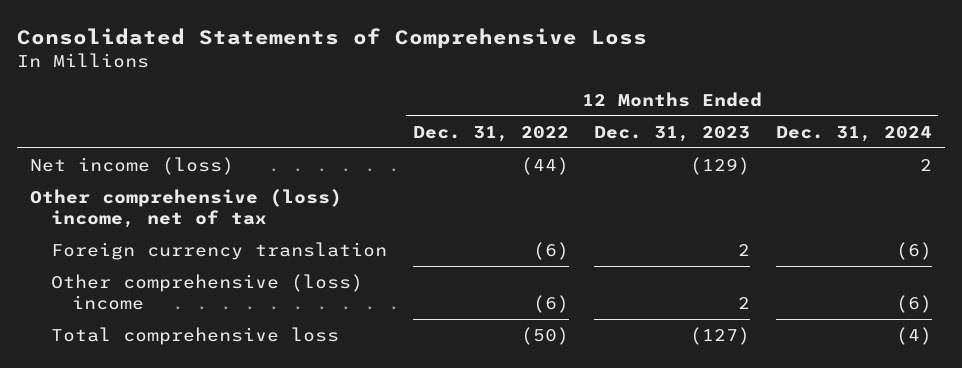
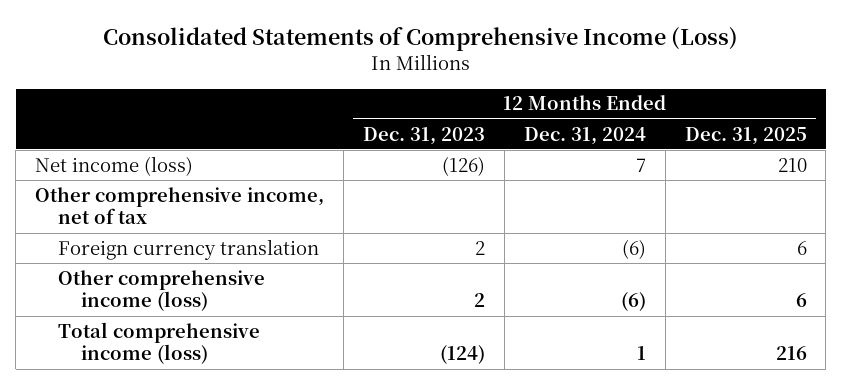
[17,27,648,48] Consolidated Statements of Comprehensive Loss -> [102,26,738,51] Consolidated Statements of Comprehensive Income (Loss)
[412,125,569,142] Dec. 31, 2022 -> none
none -> [684,126,807,145] Dec. 31, 2025
[690,156,751,175] (129) -> [442,155,486,176] (126)
[919,158,932,171] 2 -> [635,157,646,172] 7
[30,188,343,228] Other comprehensive (loss) income, net of tax -> [35,186,325,225] Other comprehensive income, net of tax
[50,273,363,310] Other comprehensive (loss) income -> [57,269,265,312] Other comprehensive income (loss)
[50,326,339,345] Total comprehensive loss -> [57,321,260,365] Total comprehensive income (loss)
[690,326,751,345] (127) -> [440,345,486,365] (124)
[895,326,932,345] (4) -> [636,346,646,361] 1

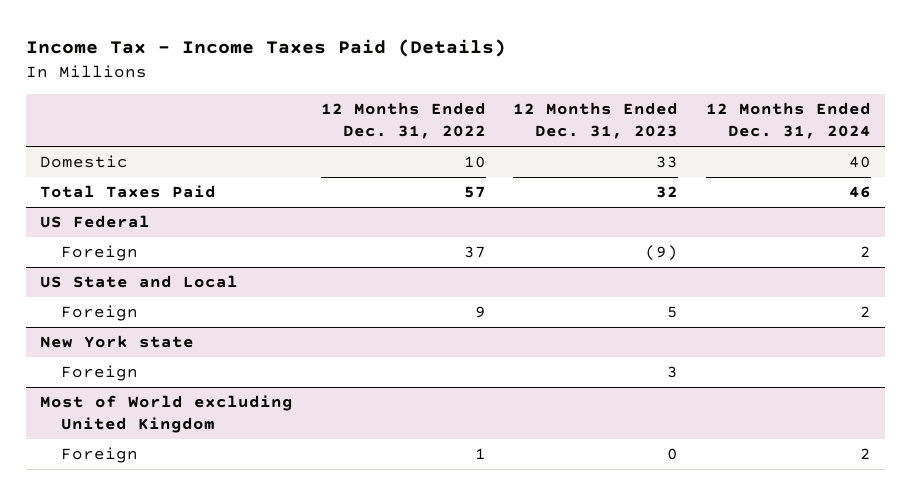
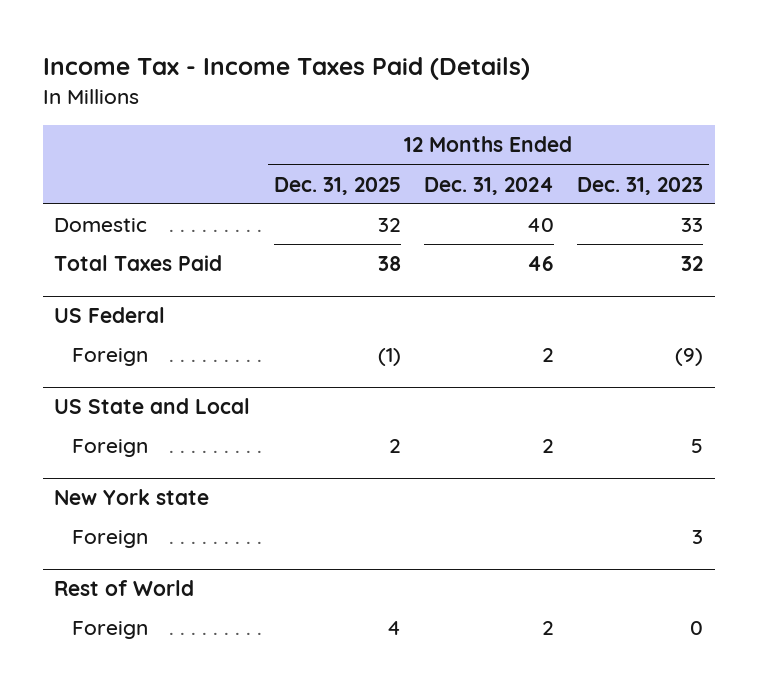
[320,102,486,140] 12 Months Ended Dec. 31, 2022 -> none
none -> [273,176,401,195] Dec. 31, 2025
[39,395,293,433] Most of World excluding United Kingdom -> [54,580,195,597] Rest of World

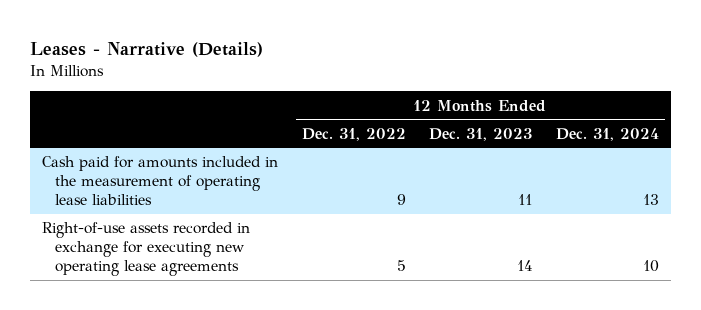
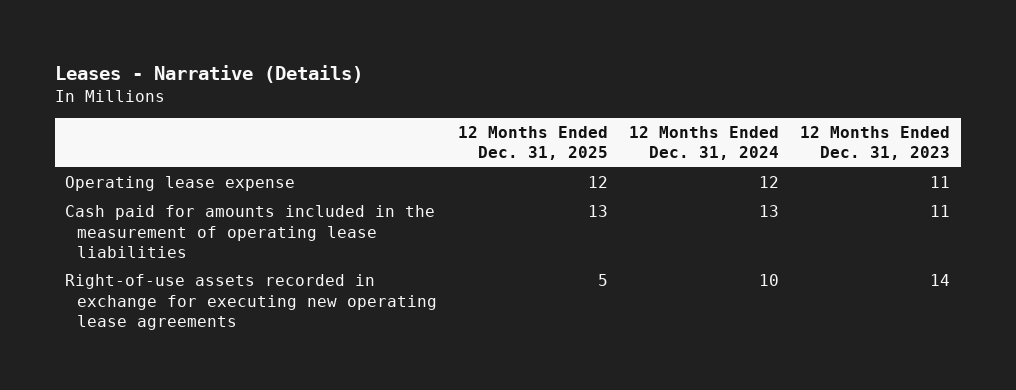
[301,127,406,141] Dec. 31, 2022 -> none
none -> [458,126,609,161] 12 Months Ended Dec. 31, 2025
none -> [65,176,296,192] Operating lease expense

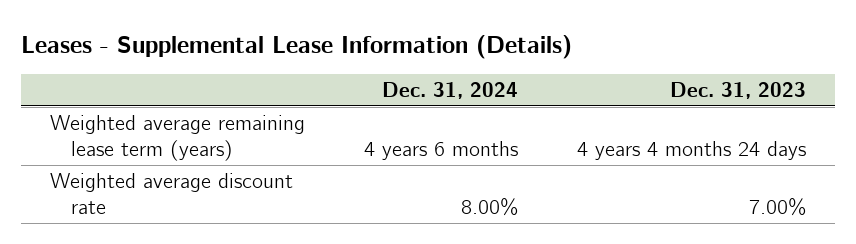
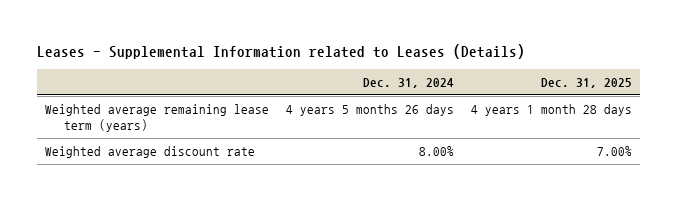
[20,35,572,60] Leases - Supplemental Lease Information (Details) -> [36,44,525,60] Leases - Supplemental Information related to Leases (Details)
[670,82,807,100] Dec. 31, 2023 -> none
none -> [541,77,633,88] Dec. 31, 2025
[364,141,519,161] 4 years 6 months -> [286,103,455,116] 4 years 5 months 26 days

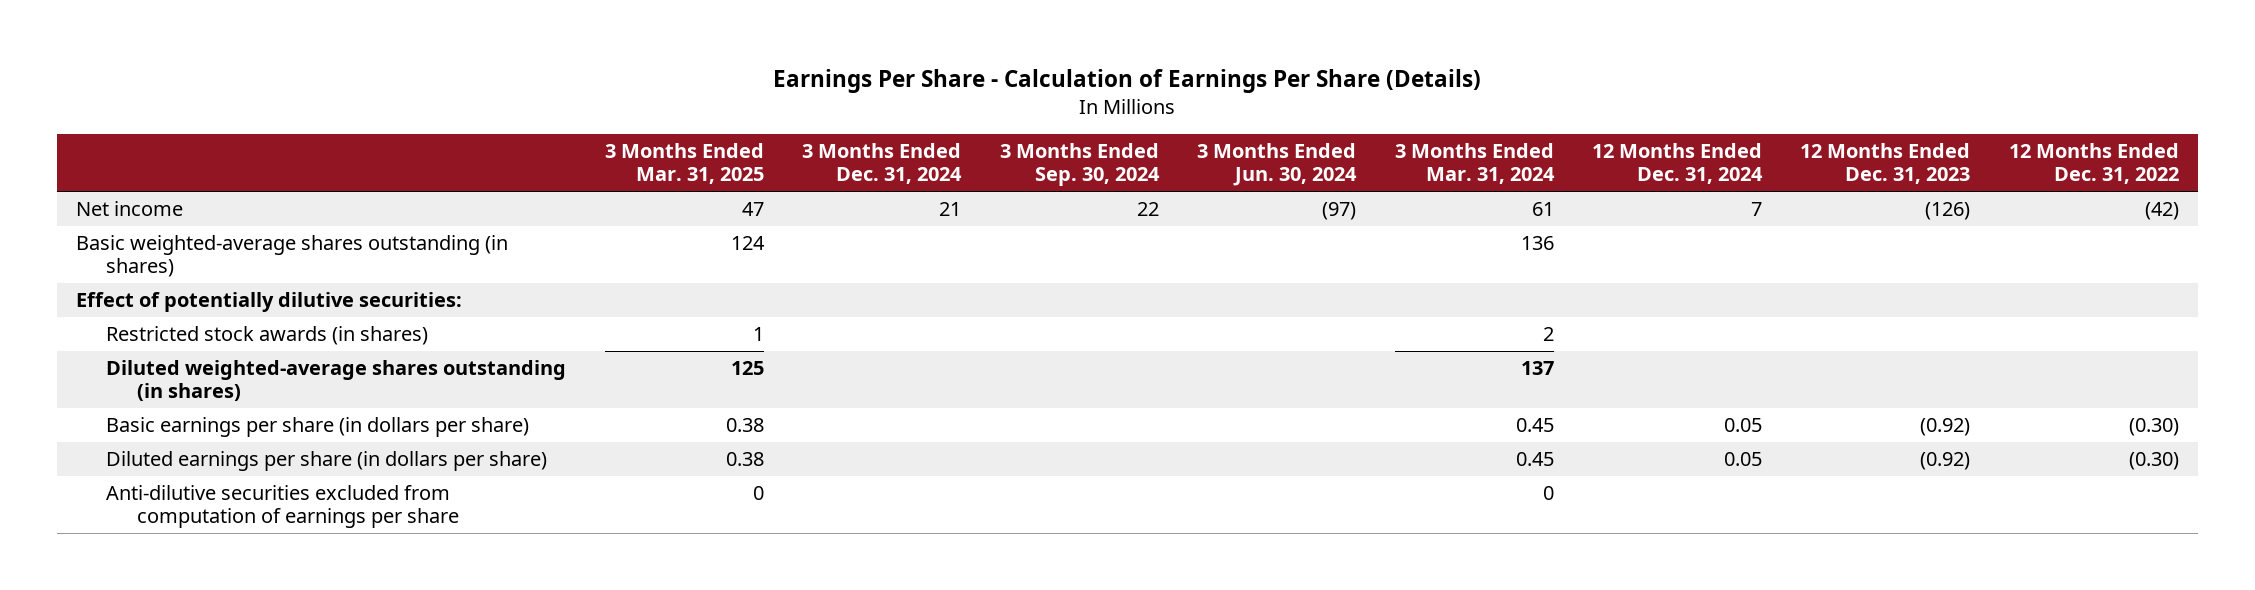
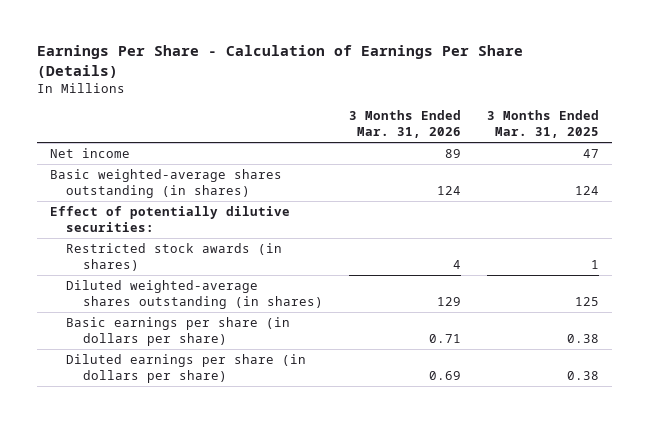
[802,142,963,185] 3 Months Ended Dec. 31, 2024 -> none
[999,142,1160,187] 3 Months Ended Sep. 30, 2024 -> none
[1197,142,1358,187] 3 Months Ended Jun. 30, 2024 -> none
[1394,142,1555,185] 3 Months Ended Mar. 31, 2024 -> none
[1591,142,1763,185] 12 Months Ended Dec. 31, 2024 -> none
[1800,142,1971,185] 12 Months Ended Dec. 31, 2023 -> none
[2008,142,2179,185] 12 Months Ended Dec. 31, 2022 -> none
none -> [349,110,462,139] 3 Months Ended Mar. 31, 2026
[106,485,459,529] Anti-dilutive securities excluded from computation of earnings per share -> none

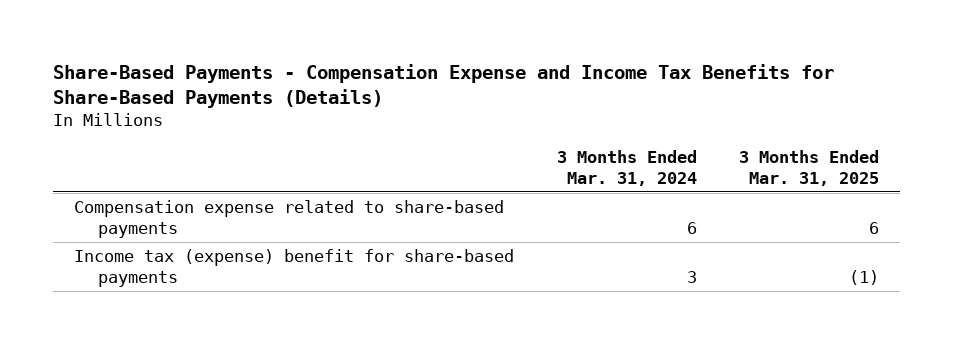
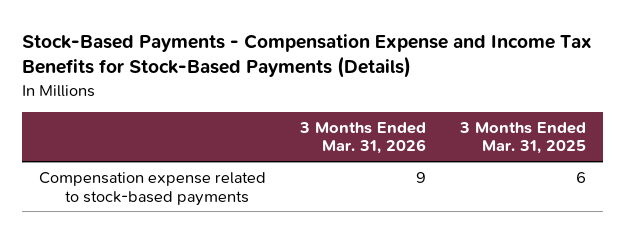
[53,63,835,109] Share-Based Payments - Compensation Expense and Income Tax Benefits for Share-Based Payments (Details) -> [22,33,593,79] Stock-Based Payments - Compensation Expense and Income Tax Benefits for Stock-Based Payments (Details)
[556,149,697,186] 3 Months Ended Mar. 31, 2024 -> none
none -> [299,121,427,155] 3 Months Ended Mar. 31, 2026
[74,249,515,287] Income tax (expense) benefit for share-based payments -> none
[74,200,505,238] Compensation expense related to share-based payments -> [39,171,267,206] Compensation expense related to stock-based payments

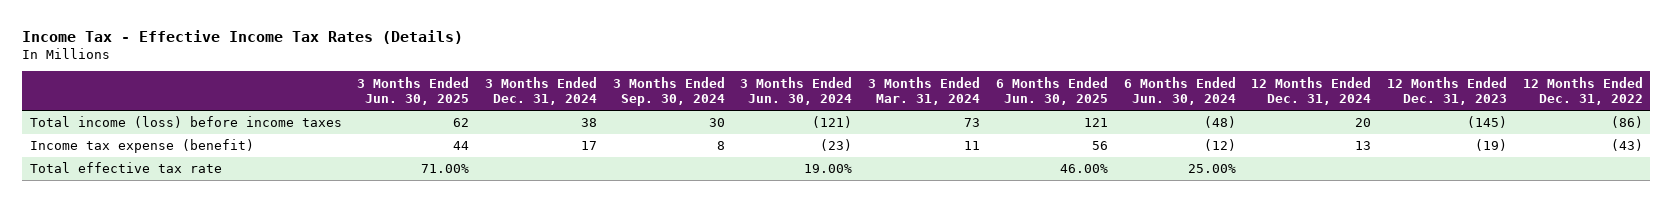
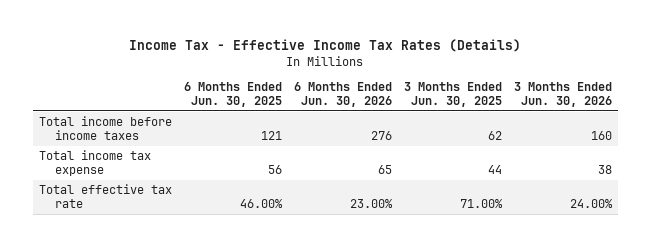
[485,76,598,106] 3 Months Ended Dec. 31, 2024 -> none
[612,76,725,107] 3 Months Ended Sep. 30, 2024 -> none
[740,76,853,106] 3 Months Ended Jun. 30, 2024 -> none
[868,76,981,106] 3 Months Ended Mar. 31, 2024 -> none
[1123,76,1236,106] 6 Months Ended Jun. 30, 2024 -> none
[1251,76,1372,106] 12 Months Ended Dec. 31, 2024 -> none
[1386,76,1507,106] 12 Months Ended Dec. 31, 2023 -> none
[1522,76,1643,106] 12 Months Ended Dec. 31, 2022 -> none
none -> [293,82,392,108] 6 Months Ended Jun. 30, 2026
none -> [513,82,612,108] 3 Months Ended Jun. 30, 2026
[29,116,342,129] Total income (loss) before income taxes -> [38,115,172,141] Total income before income taxes
[29,139,254,154] Income tax expense (benefit) -> [38,149,151,177] Total income tax expense

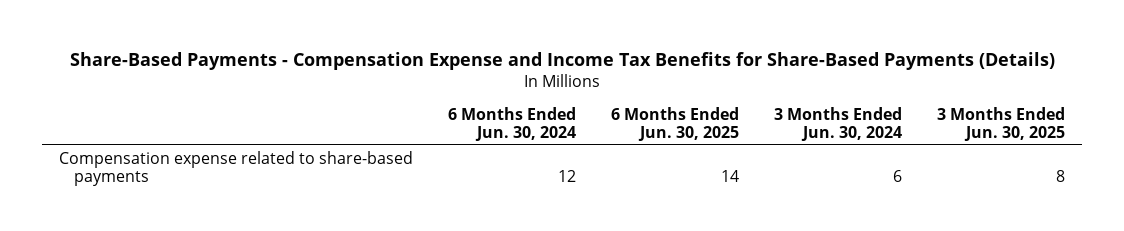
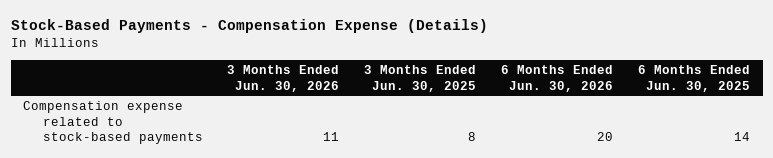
[70,51,1056,70] Share-Based Payments - Compensation Expense and Income Tax Benefits for Share-Based Payments (Details) -> [10,19,488,34] Stock-Based Payments - Compensation Expense (Details)
[448,106,577,142] 6 Months Ended Jun. 30, 2024 -> none
[773,106,902,142] 3 Months Ended Jun. 30, 2024 -> none
none -> [227,65,340,92] 3 Months Ended Jun. 30, 2026
none -> [501,65,614,92] 6 Months Ended Jun. 30, 2026
[59,150,414,187] Compensation expense related to share-based payments -> [23,101,203,144] Compensation expense related to stock-based payments

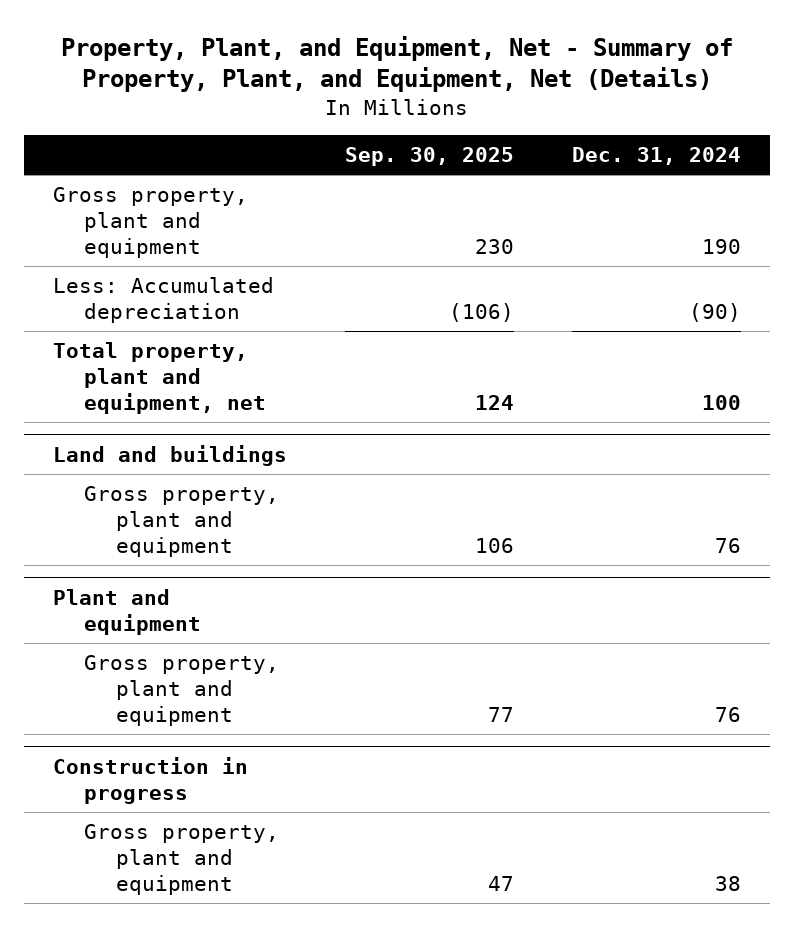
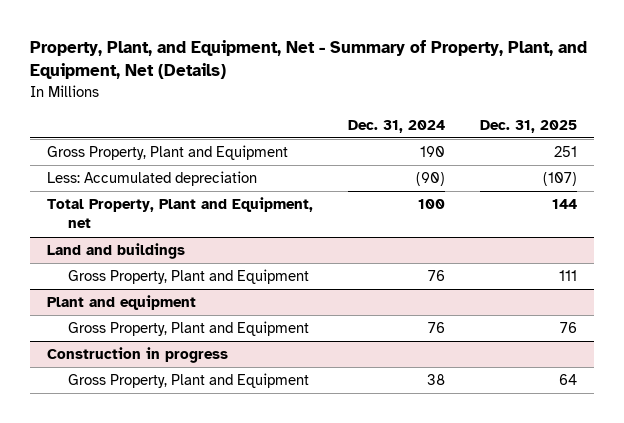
[345,147,515,167] Sep. 30, 2025 -> none
none -> [479,119,577,133] Dec. 31, 2025
[53,187,249,258] Gross property, plant and equipment -> [47,145,289,161] Gross Property, Plant and Equipment
[53,342,267,414] Total property, plant and equipment, net -> [47,197,314,229] Total Property, Plant and Equipment, net
[84,486,280,557] Gross property, plant and equipment -> [67,269,309,285] Gross Property, Plant and Equipment
[84,655,280,726] Gross property, plant and equipment -> [67,321,309,337] Gross Property, Plant and Equipment
[84,824,280,895] Gross property, plant and equipment -> [67,373,309,389] Gross Property, Plant and Equipment

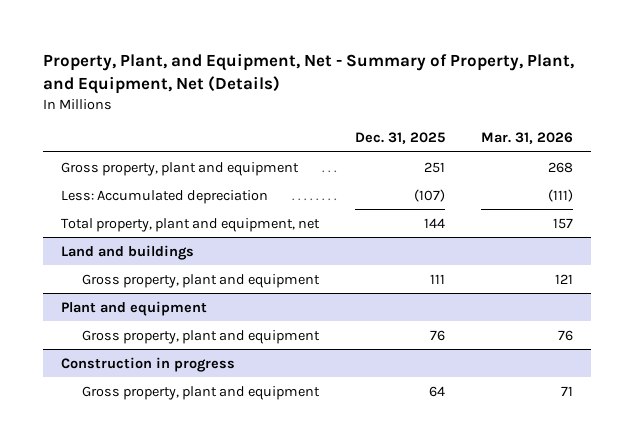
[347,119,445,133] Dec. 31, 2024 -> none
none -> [480,132,573,145] Mar. 31, 2026
[47,145,289,161] Gross Property, Plant and Equipment -> [61,161,300,176] Gross property, plant and equipment
[47,197,314,229] Total Property, Plant and Equipment, net -> [61,217,321,232] Total property, plant and equipment, net
[67,269,309,285] Gross Property, Plant and Equipment -> [82,273,321,288] Gross property, plant and equipment
[67,321,309,337] Gross Property, Plant and Equipment -> [82,329,321,344] Gross property, plant and equipment
[67,373,309,389] Gross Property, Plant and Equipment -> [82,385,321,400] Gross property, plant and equipment

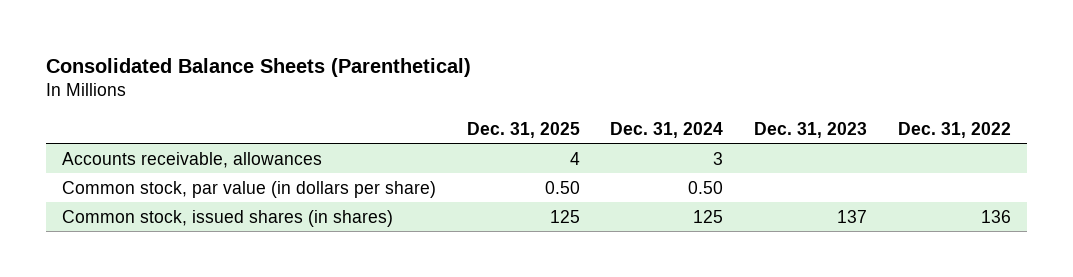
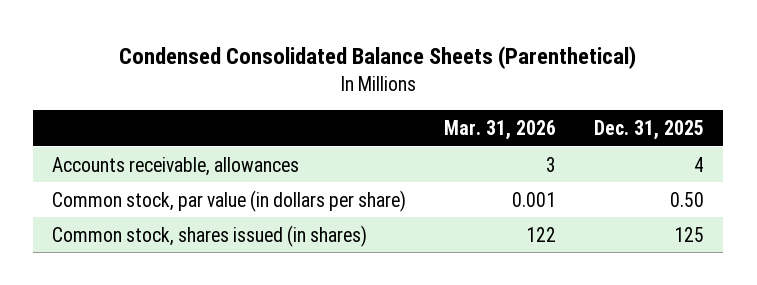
[46,58,472,78] Consolidated Balance Sheets (Parenthetical) -> [119,45,637,69] Condensed Consolidated Balance Sheets (Parenthetical)
[610,121,724,138] Dec. 31, 2024 -> none
[754,121,868,138] Dec. 31, 2023 -> none
[898,121,1012,138] Dec. 31, 2022 -> none
none -> [444,119,557,140] Mar. 31, 2026
[61,209,393,227] Common stock, issued shares (in shares) -> [52,224,368,247] Common stock, shares issued (in shares)

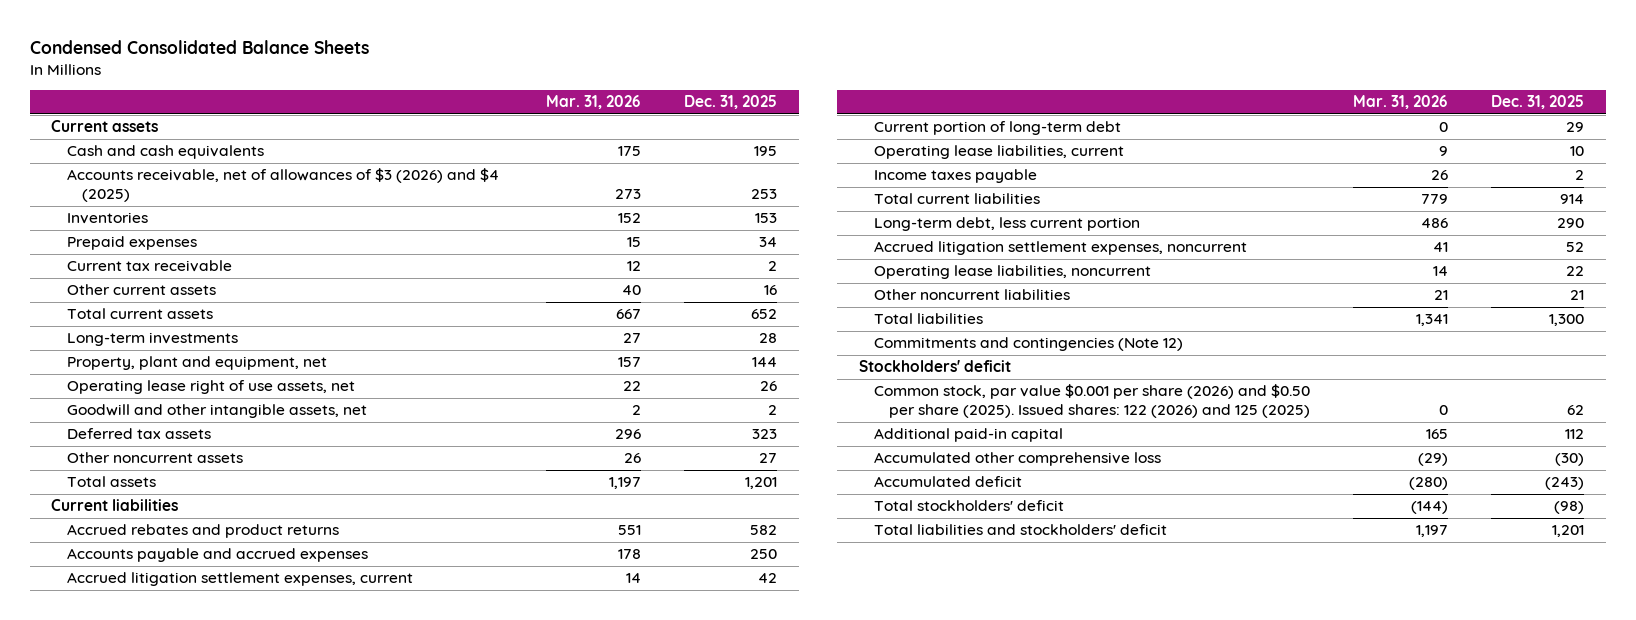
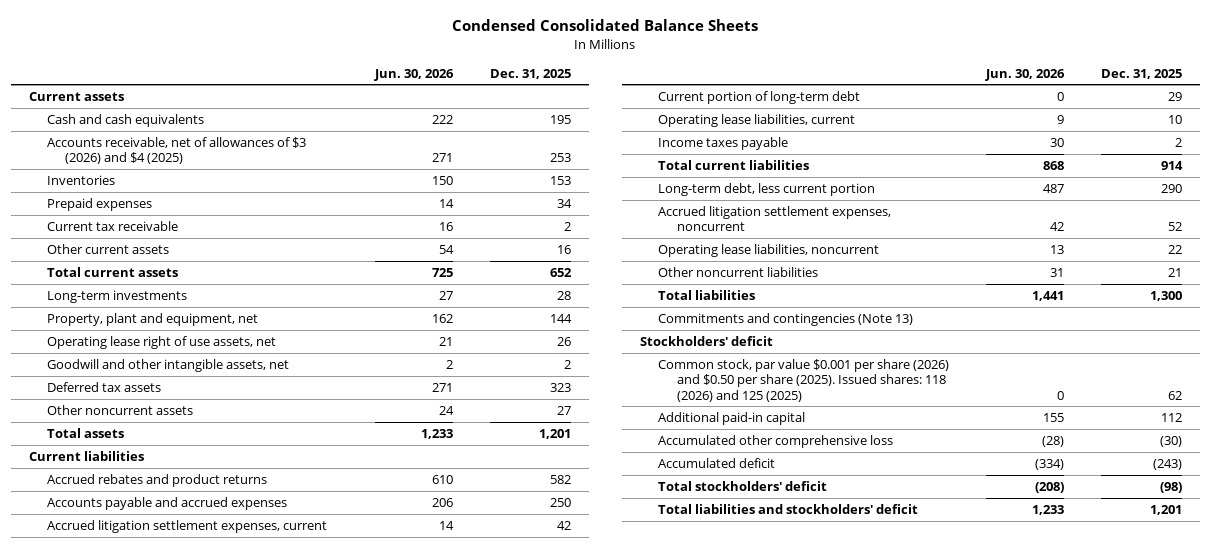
[545,95,641,110] Mar. 31, 2026 -> none
none -> [373,68,454,81] Jun. 30, 2026
[873,337,1183,352] Commitments and contingencies (Note 12) -> [658,312,914,326] Commitments and contingencies (Note 13)
[873,384,1311,419] Common stock, par value $0.001 per share (2026) and $0.50 per share (2025). Issued shares: 122 (2026) and 125 (2025) -> [658,358,950,402] Common stock, par value $0.001 per share (2026) and $0.50 per share (2025). Issued shares: 118 (2026) and 125 (2025)

